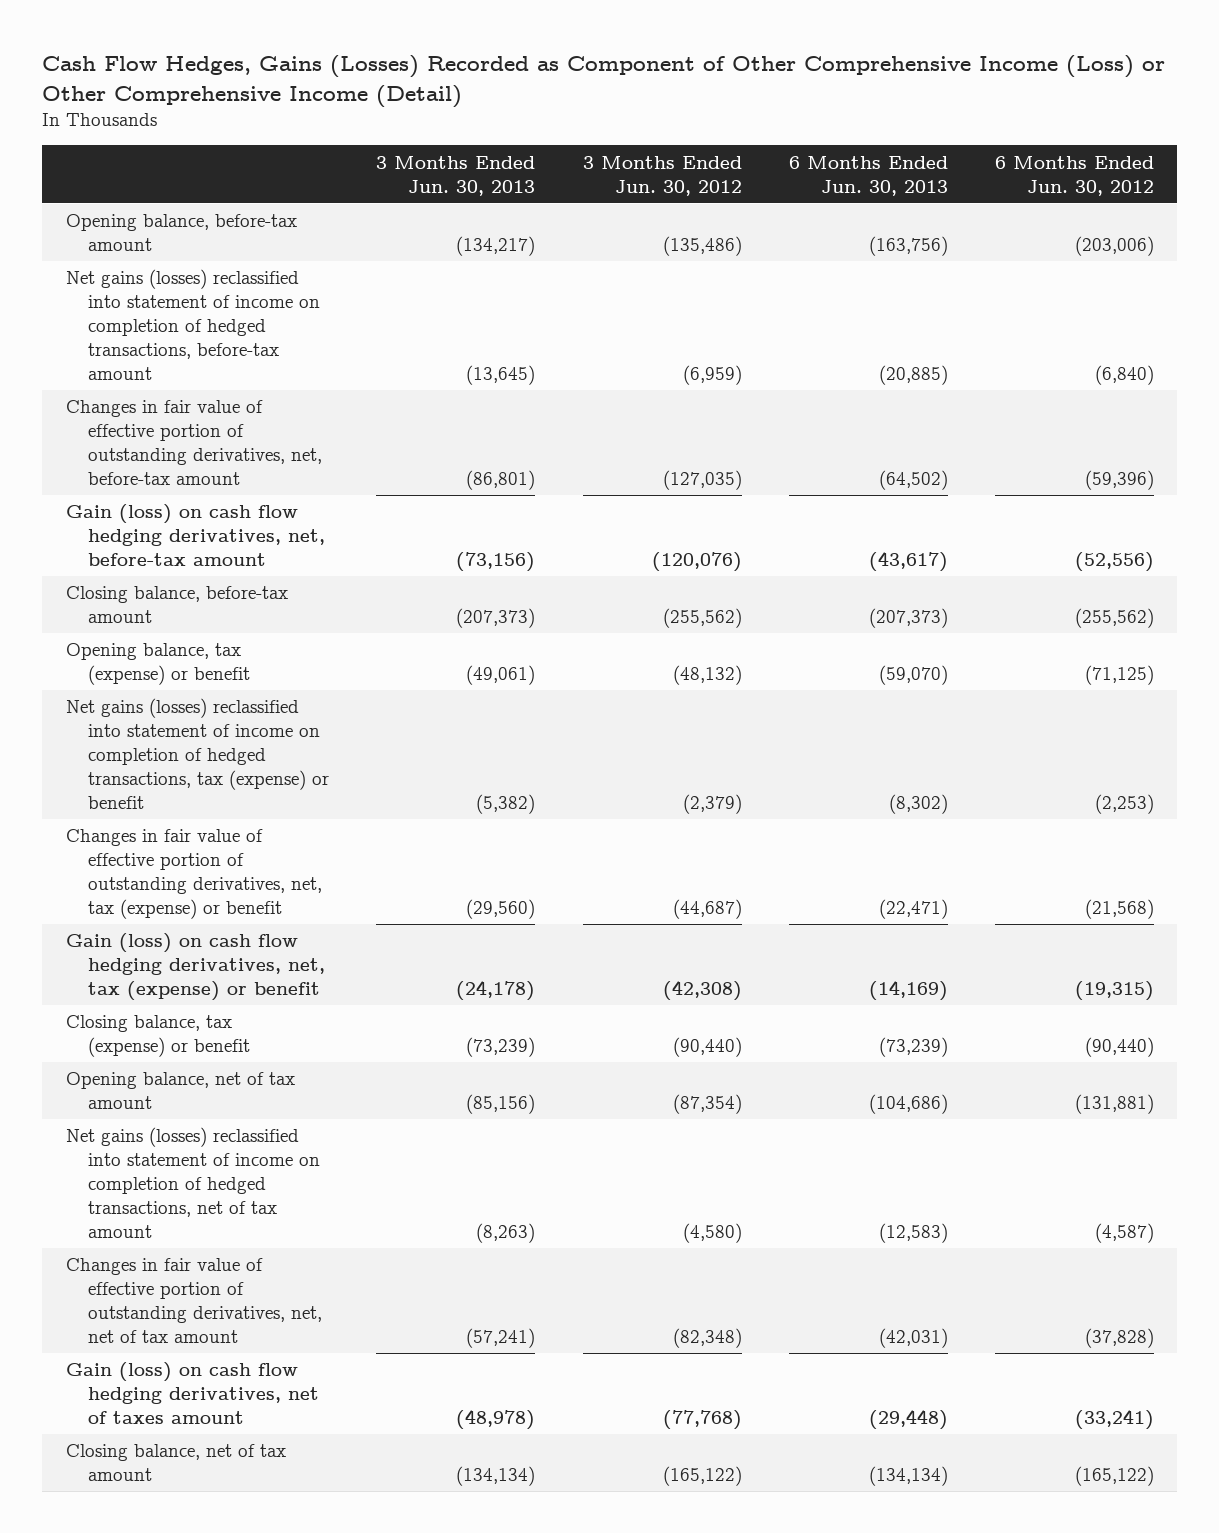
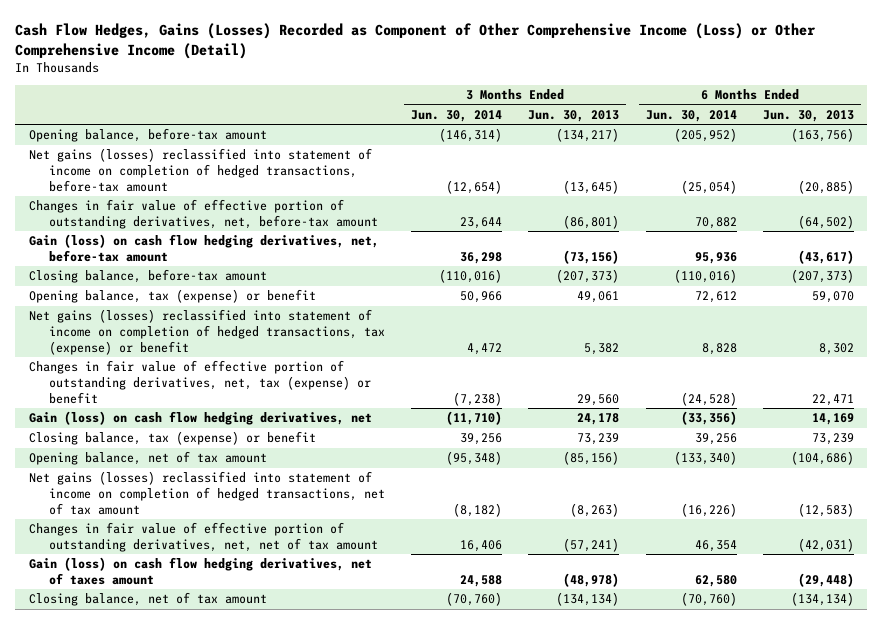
[582,155,742,196] 3 Months Ended Jun. 30, 2012 -> none
[994,155,1154,196] 6 Months Ended Jun. 30, 2012 -> none
none -> [411,109,503,122] Jun. 30, 2014
none -> [645,109,737,122] Jun. 30, 2014
[466,665,536,686] (49,061) -> [577,291,620,304] 49,061
[878,665,948,686] (59,070) -> [812,291,855,304] 59,070
[476,794,536,815] (5,382) -> [584,343,620,356] 5,382
[888,794,948,815] (8,302) -> [819,343,855,356] 8,302
[466,899,536,920] (29,560) -> [577,394,620,407] 29,560
[878,899,948,920] (22,471) -> [812,394,855,407] 22,471
[65,933,326,1002] Gain (loss) on cash flow hedging derivatives, net, tax (expense) or benefit -> [28,411,372,426] Gain (loss) on cash flow hedging derivatives, net
[456,980,536,1002] (24,178) -> [577,413,620,426] 24,178
[868,980,948,1002] (14,169) -> [812,413,855,426] 14,169
[466,1037,536,1058] (73,239) -> [577,433,620,446] 73,239
[878,1037,948,1058] (73,239) -> [812,433,855,446] 73,239

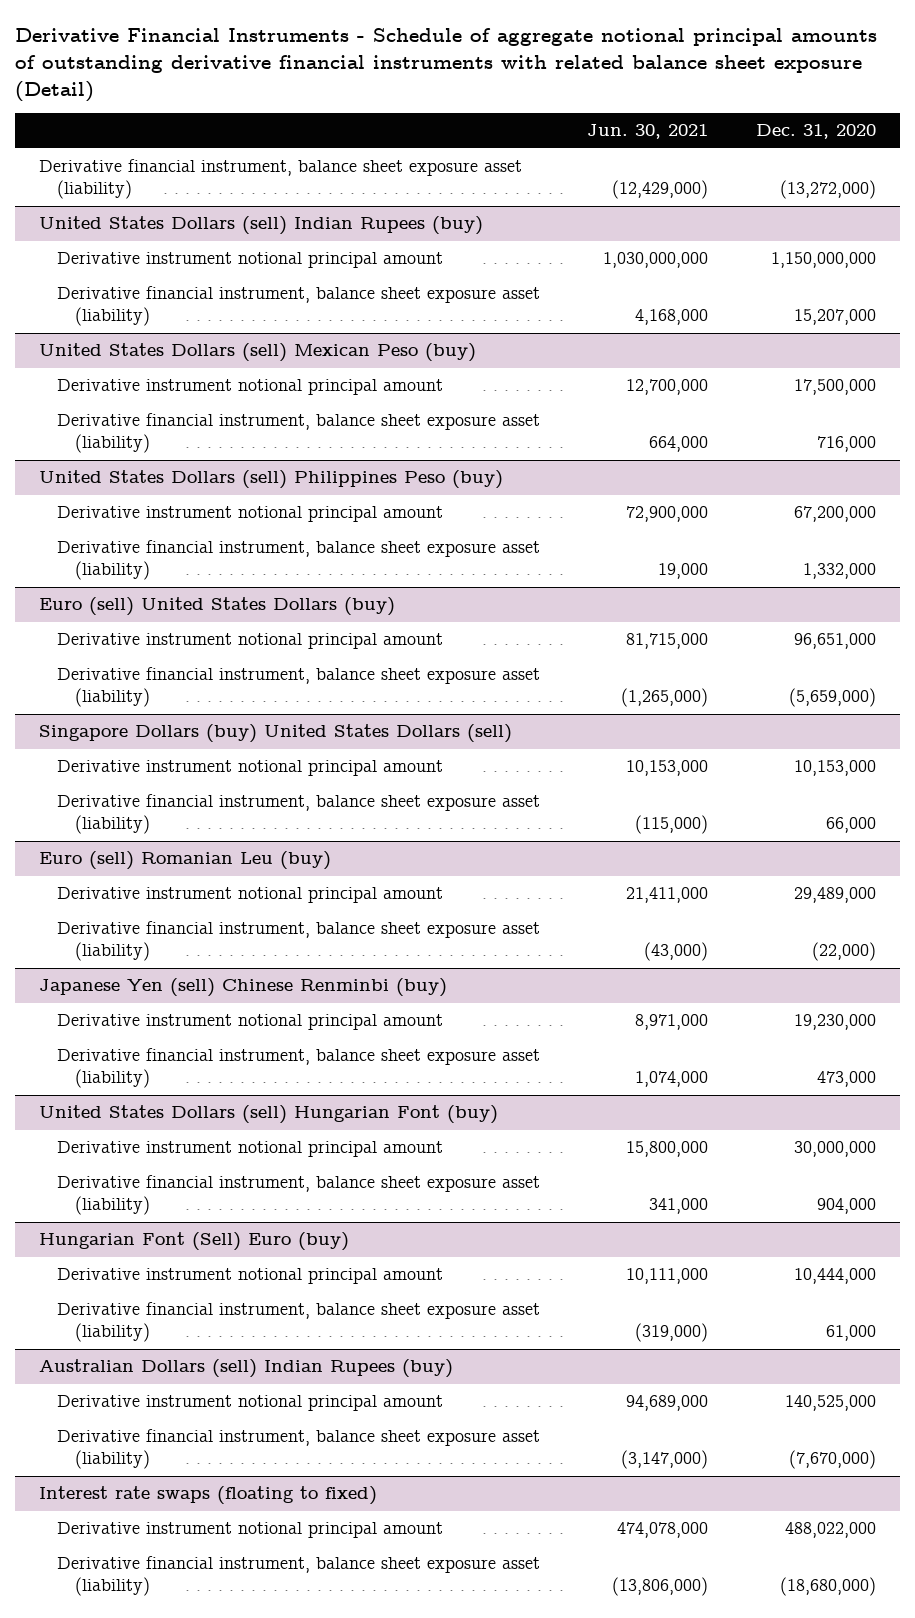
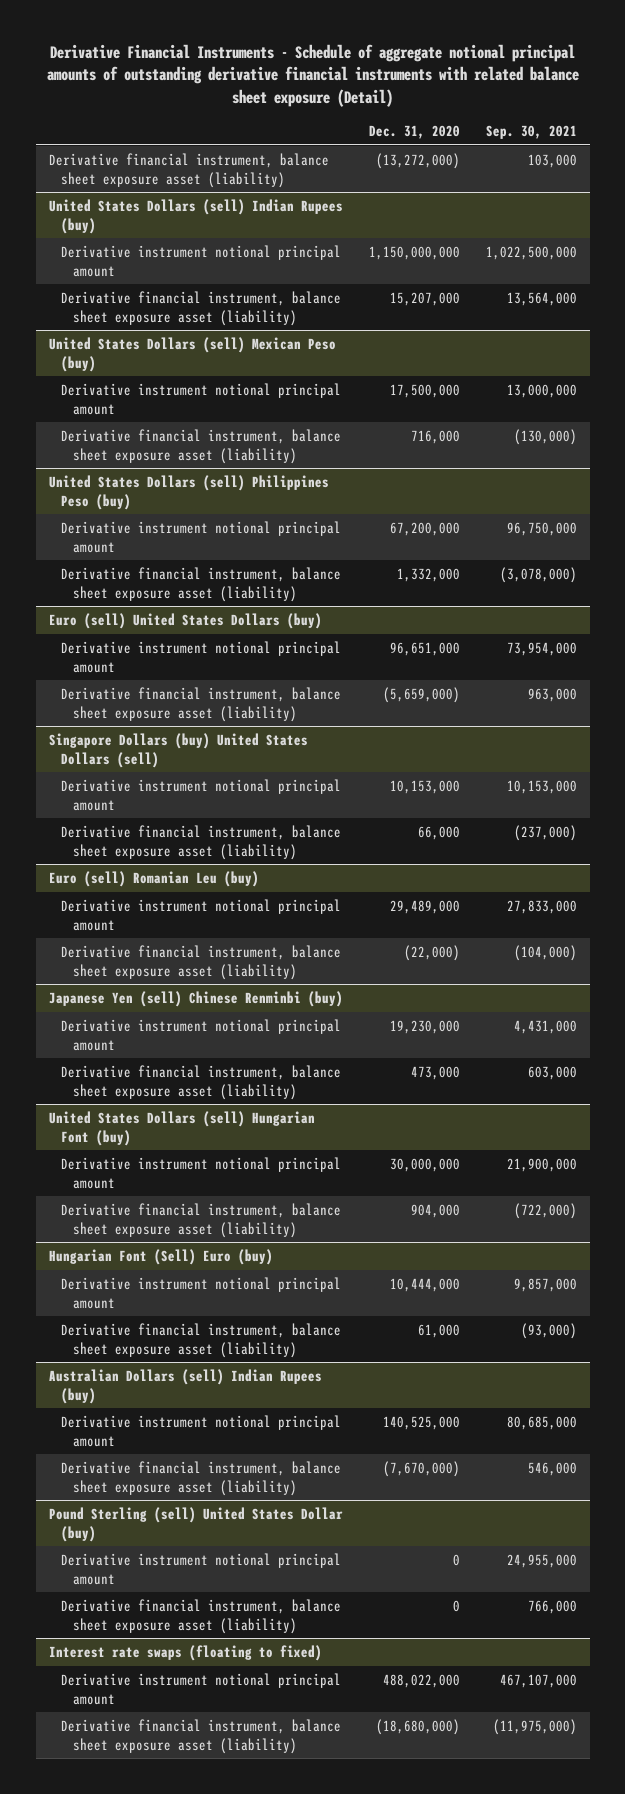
[587,124,709,140] Jun. 30, 2021 -> none
none -> [485,125,577,140] Sep. 30, 2021
none -> [48,1506,343,1542] Pound Sterling (sell) United States Dollar (buy)
none -> [61,1552,342,1585] Derivative instrument notional principal amount
none -> [61,1598,342,1634] Derivative financial instrument, balance sheet exposure asset (liability)

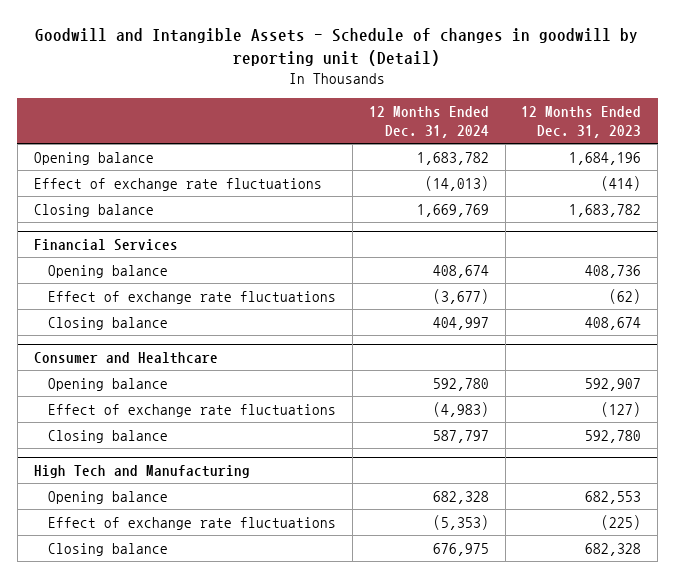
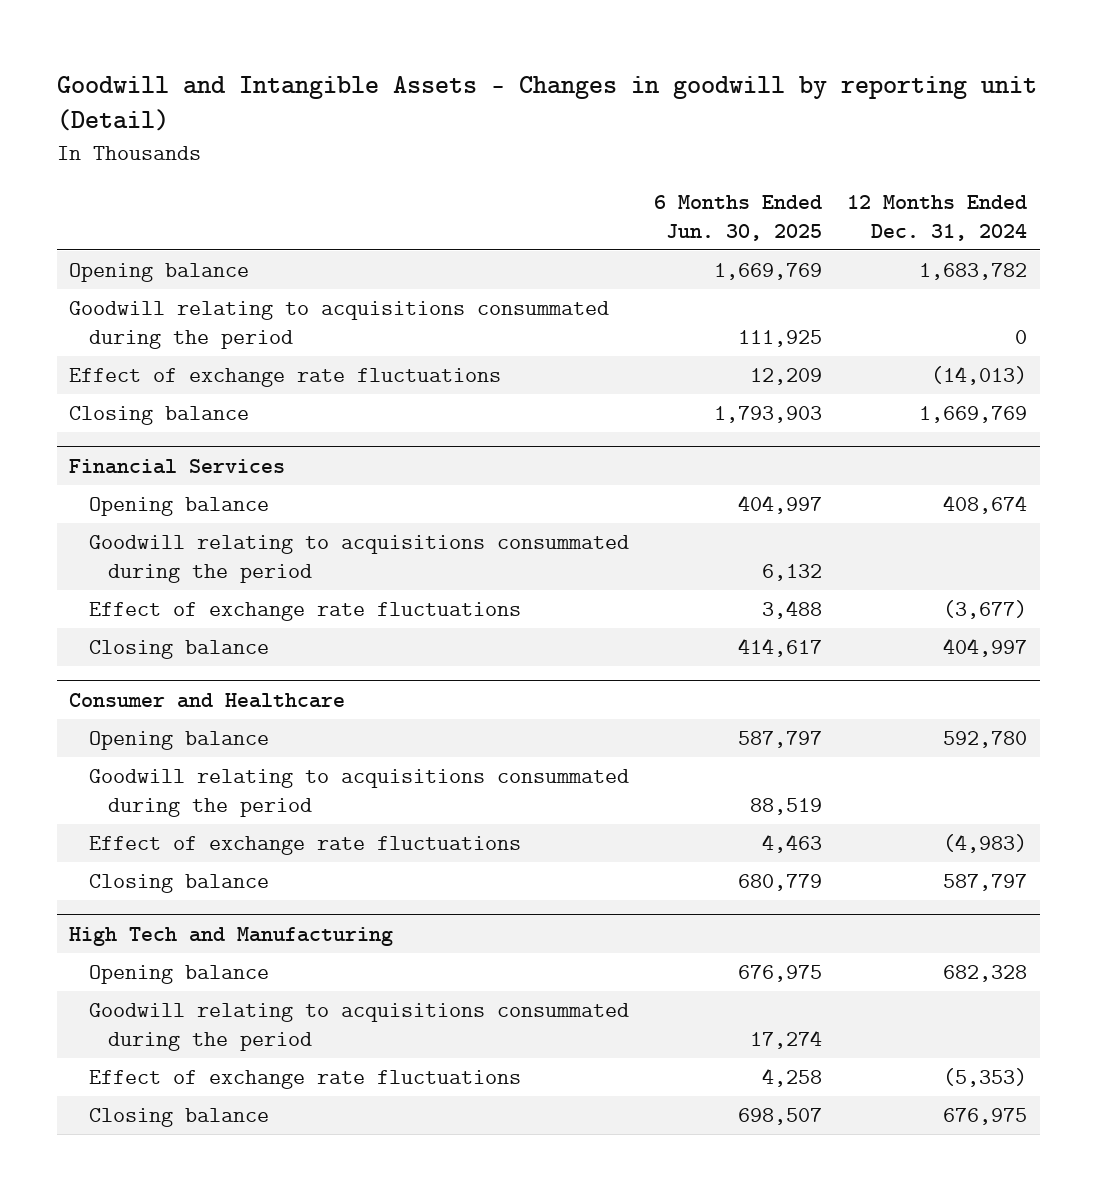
[35,28,639,67] Goodwill and Intangible Assets - Schedule of changes in goodwill by reporting unit (Detail) -> [56,75,1037,132] Goodwill and Intangible Assets - Changes in goodwill by reporting unit (Detail)
[521,106,642,138] 12 Months Ended Dec. 31, 2023 -> none
none -> [653,195,822,241] 6 Months Ended Jun. 30, 2025
none -> [69,301,610,349] Goodwill relating to acquisitions consummated during the period
none -> [88,535,629,583] Goodwill relating to acquisitions consummated during the period
none -> [88,769,629,817] Goodwill relating to acquisitions consummated during the period
none -> [88,1003,629,1051] Goodwill relating to acquisitions consummated during the period

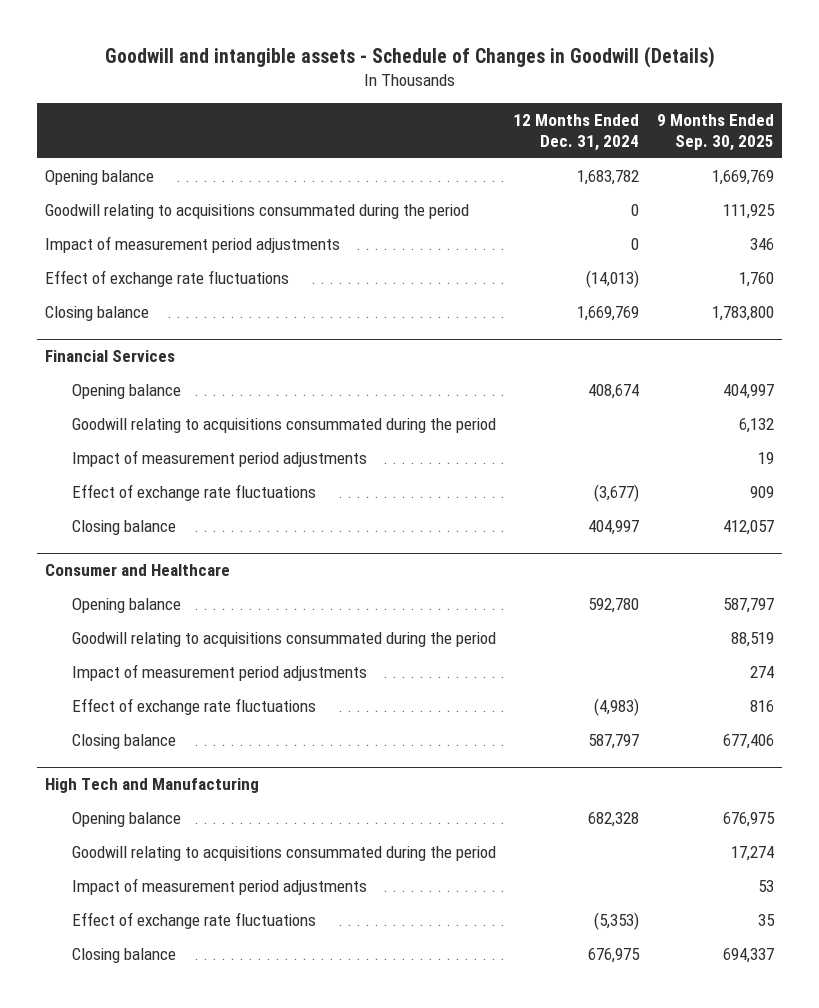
[56,75,1037,132] Goodwill and Intangible Assets - Changes in goodwill by reporting unit (Detail) -> [104,46,715,69] Goodwill and intangible assets - Schedule of Changes in Goodwill (Details)
[653,195,822,241] 6 Months Ended Jun. 30, 2025 -> none
none -> [656,114,774,151] 9 Months Ended Sep. 30, 2025
none -> [45,236,341,254] Impact of measurement period adjustments
none -> [71,450,367,468] Impact of measurement period adjustments
none -> [71,664,367,682] Impact of measurement period adjustments
none -> [71,878,367,896] Impact of measurement period adjustments

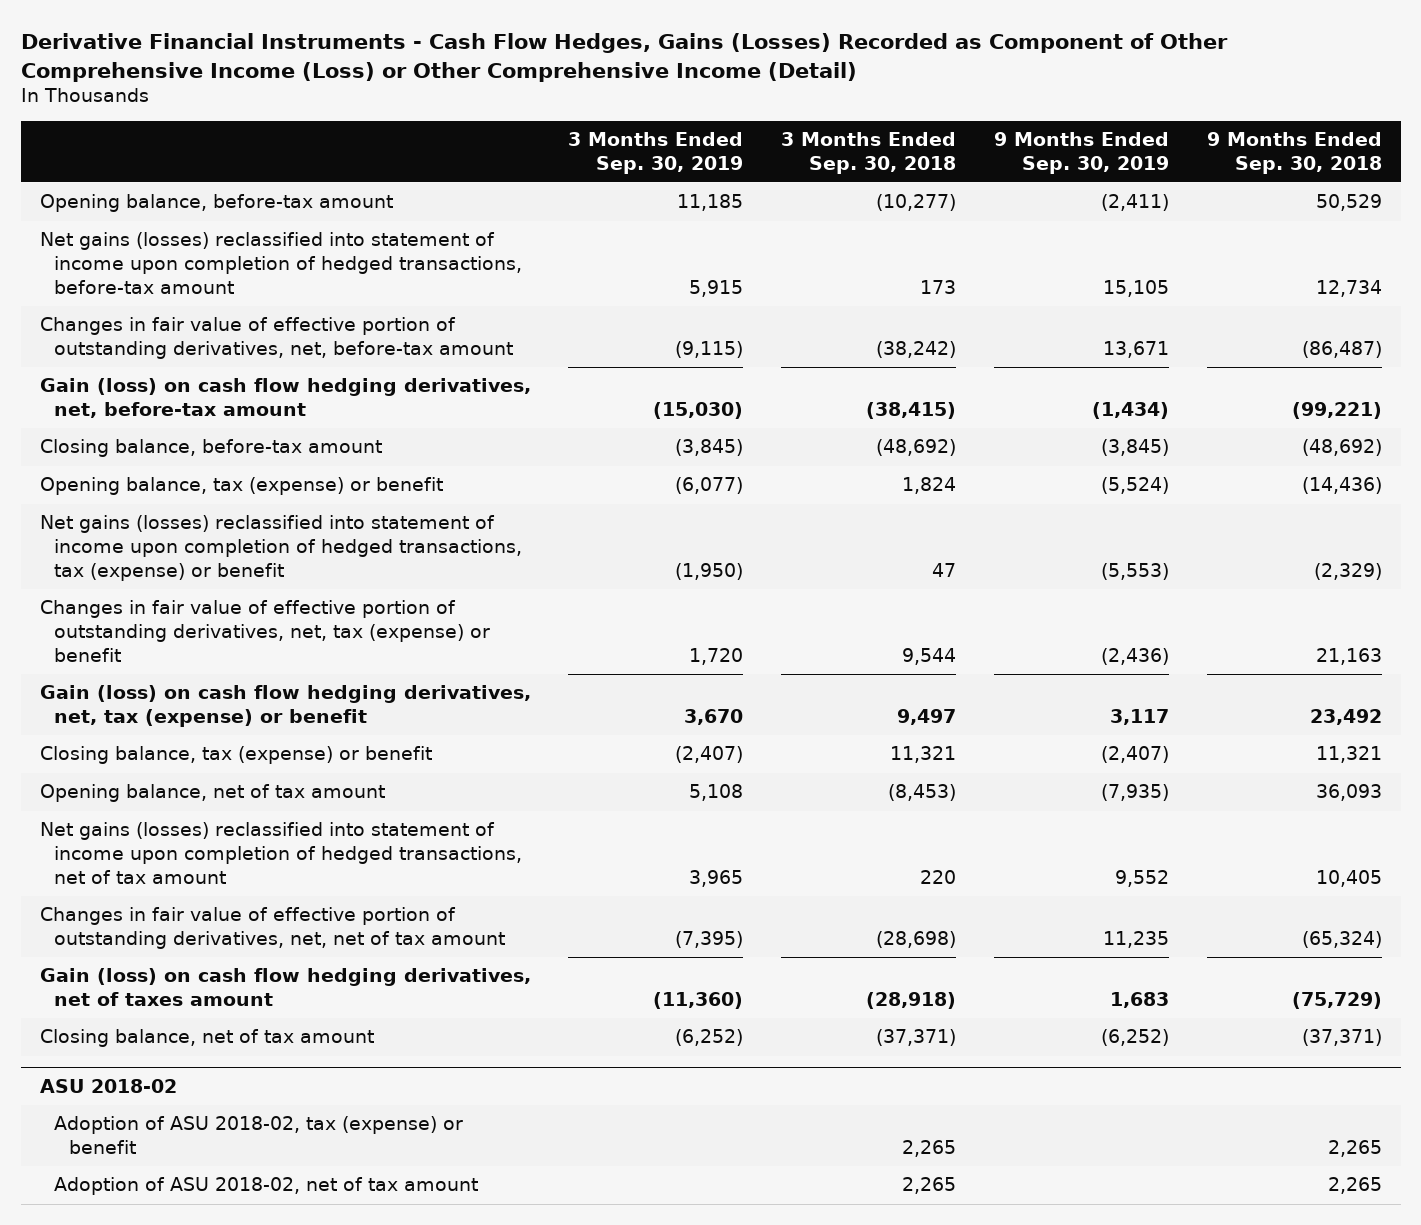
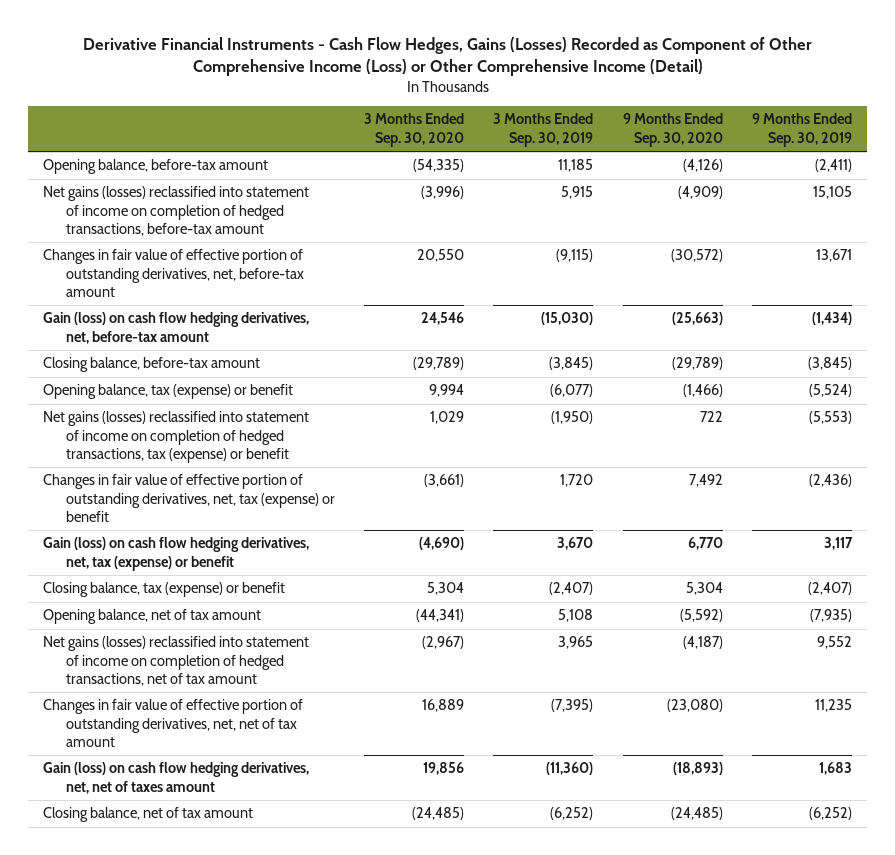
[781,132,957,174] 3 Months Ended Sep. 30, 2018 -> none
[1206,132,1382,174] 9 Months Ended Sep. 30, 2018 -> none
none -> [364,113,465,147] 3 Months Ended Sep. 30, 2020
none -> [622,113,723,147] 9 Months Ended Sep. 30, 2020
[39,232,523,294] Net gains (losses) reclassified into statement of income upon completion of hedged transactions, before-tax amount -> [42,186,309,236] Net gains (losses) reclassified into statement of income on completion of hedged transactions, before-tax amount
[39,515,523,581] Net gains (losses) reclassified into statement of income upon completion of hedged transactions, tax (expense) or benefit -> [42,411,309,463] Net gains (losses) reclassified into statement of income on completion of hedged transactions, tax (expense) or benefit
[39,822,523,884] Net gains (losses) reclassified into statement of income upon completion of hedged transactions, net of tax amount -> [42,636,309,686] Net gains (losses) reclassified into statement of income on completion of hedged transactions, net of tax amount
[39,968,531,1007] Gain (loss) on cash flow hedging derivatives, net of taxes amount -> [42,762,309,794] Gain (loss) on cash flow hedging derivatives, net, net of taxes amount
[39,1079,177,1094] ASU 2018-02 -> none
[54,1116,464,1155] Adoption of ASU 2018-02, tax (expense) or benefit -> none
[54,1177,479,1196] Adoption of ASU 2018-02, net of tax amount -> none

